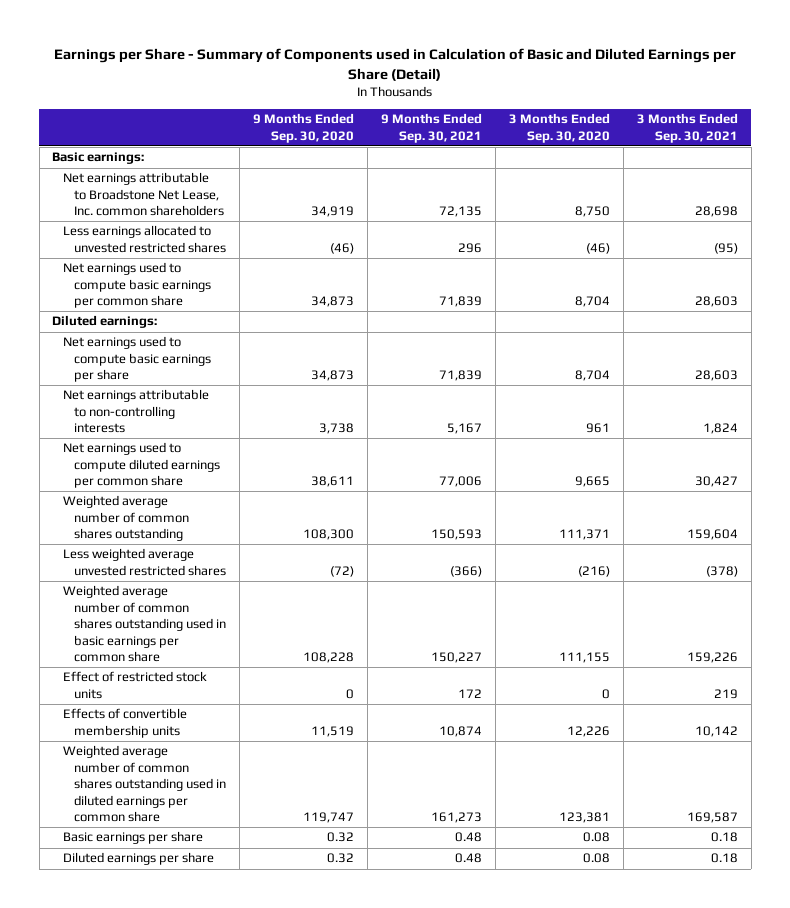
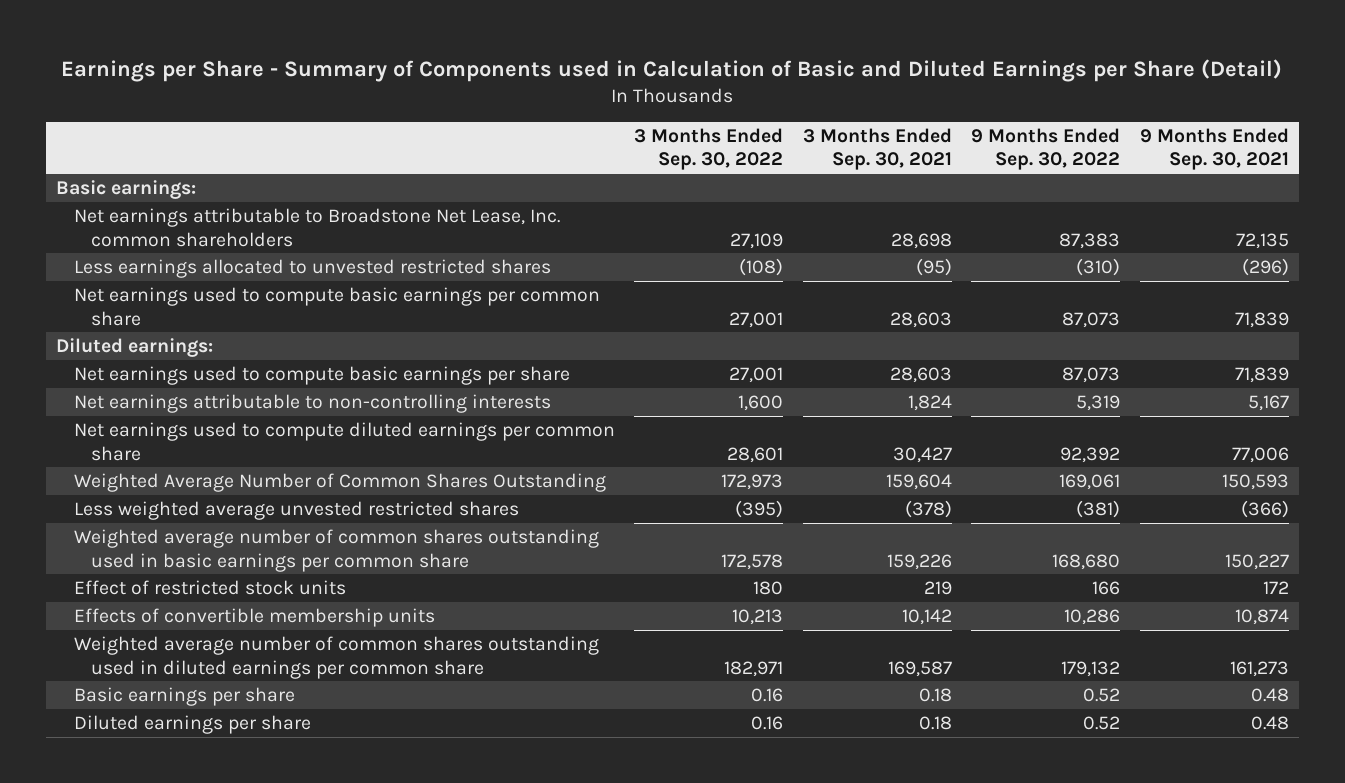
[252,113,354,143] 9 Months Ended Sep. 30, 2020 -> none
[508,113,610,143] 3 Months Ended Sep. 30, 2020 -> none
none -> [634,127,784,171] 3 Months Ended Sep. 30, 2022
none -> [971,127,1121,171] 9 Months Ended Sep. 30, 2022
[457,242,482,253] 296 -> [1241,258,1289,277] (296)
[63,495,189,542] Weighted average number of common shares outstanding -> [73,473,606,493] Weighted Average Number of Common Shares Outstanding

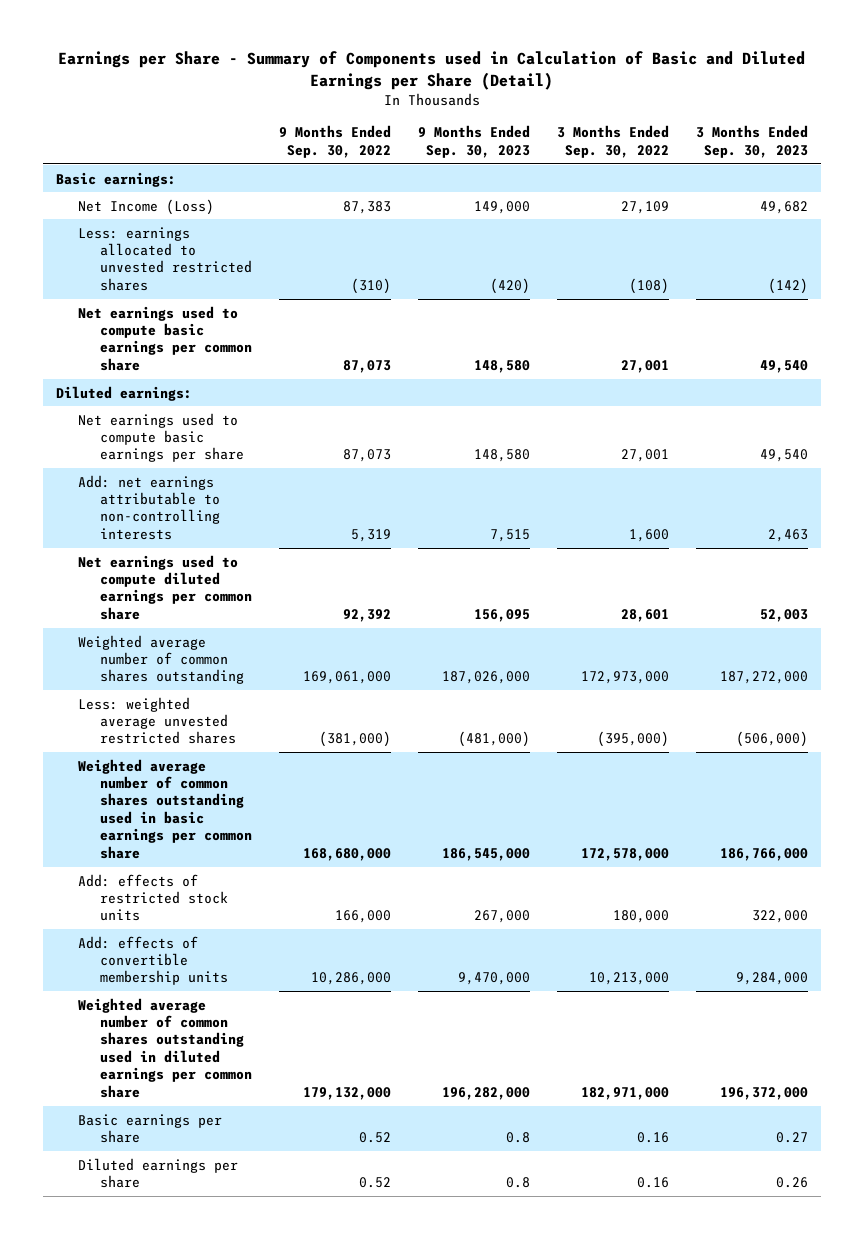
[802,127,952,171] 3 Months Ended Sep. 30, 2021 -> none
[1139,127,1289,171] 9 Months Ended Sep. 30, 2021 -> none
none -> [417,125,530,158] 9 Months Ended Sep. 30, 2023
none -> [695,125,808,158] 3 Months Ended Sep. 30, 2023
[73,208,560,247] Net earnings attributable to Broadstone Net Lease, Inc. common shareholders -> [78,198,215,215] Net Income (Loss)
[73,259,551,279] Less earnings allocated to unvested restricted shares -> [78,226,253,291] Less: earnings allocated to unvested restricted shares
[73,394,551,414] Net earnings attributable to non-controlling interests -> [78,474,221,540] Add: net earnings attributable to non-controlling interests
[73,473,606,493] Weighted Average Number of Common Shares Outstanding -> [78,634,245,685] Weighted average number of common shares outstanding
[721,474,784,491] 172,973 -> [580,671,669,685] 172,973,000
[1059,474,1121,491] 169,061 -> [303,671,392,685] 169,061,000
[73,501,519,521] Less weighted average unvested restricted shares -> [78,696,237,745] Less: weighted average unvested restricted shares
[735,500,784,519] (395) -> [596,731,669,748] (395,000)
[1076,500,1121,519] (381) -> [319,731,392,748] (381,000)
[721,553,784,570] 172,578 -> [580,847,669,861] 172,578,000
[1052,553,1121,570] 168,680 -> [303,847,392,861] 168,680,000
[73,580,346,596] Effect of restricted stock units -> [78,873,229,922] Add: effects of restricted stock units
[753,581,784,596] 180 -> [612,910,669,924] 180,000
[1092,581,1121,596] 166 -> [335,910,392,924] 166,000
[73,608,435,628] Effects of convertible membership units -> [78,935,229,986] Add: effects of convertible membership units
[732,609,784,626] 10,213 -> [588,972,669,986] 10,213,000
[1064,609,1121,626] 10,286 -> [311,972,392,986] 10,286,000
[724,660,784,677] 182,971 -> [580,1086,669,1100] 182,971,000
[1061,660,1121,677] 179,132 -> [303,1086,392,1100] 179,132,000

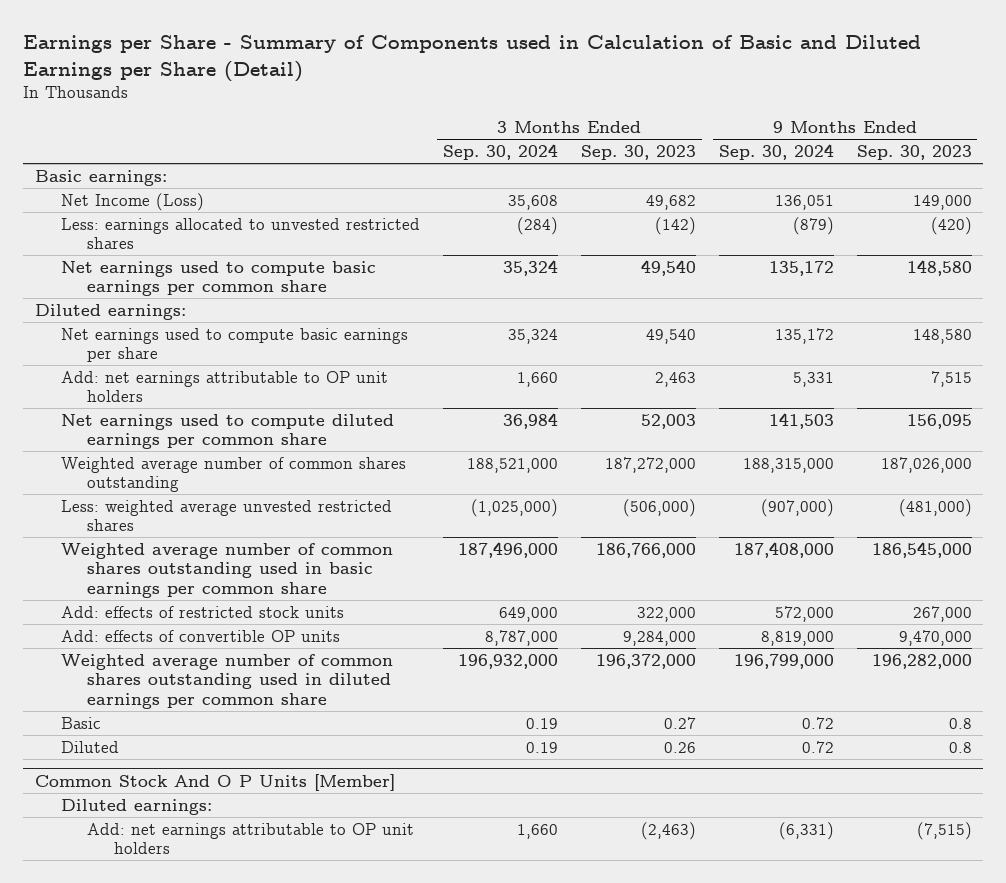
[279,125,392,158] 9 Months Ended Sep. 30, 2022 -> none
[556,125,669,158] 3 Months Ended Sep. 30, 2022 -> none
none -> [442,144,558,161] Sep. 30, 2024
none -> [718,144,834,161] Sep. 30, 2024
[78,474,221,540] Add: net earnings attributable to non-controlling interests -> [61,370,389,403] Add: net earnings attributable to OP unit holders
[78,935,229,986] Add: effects of convertible membership units -> [61,629,341,642] Add: effects of convertible OP units
[78,1113,223,1144] Basic earnings per share -> [61,716,102,729] Basic
[78,1157,239,1189] Diluted earnings per share -> [61,740,120,753] Diluted
none -> [34,773,395,791] Common Stock And O P Units [Member]
none -> [61,798,213,815] Diluted earnings:
none -> [87,822,415,855] Add: net earnings attributable to OP unit holders

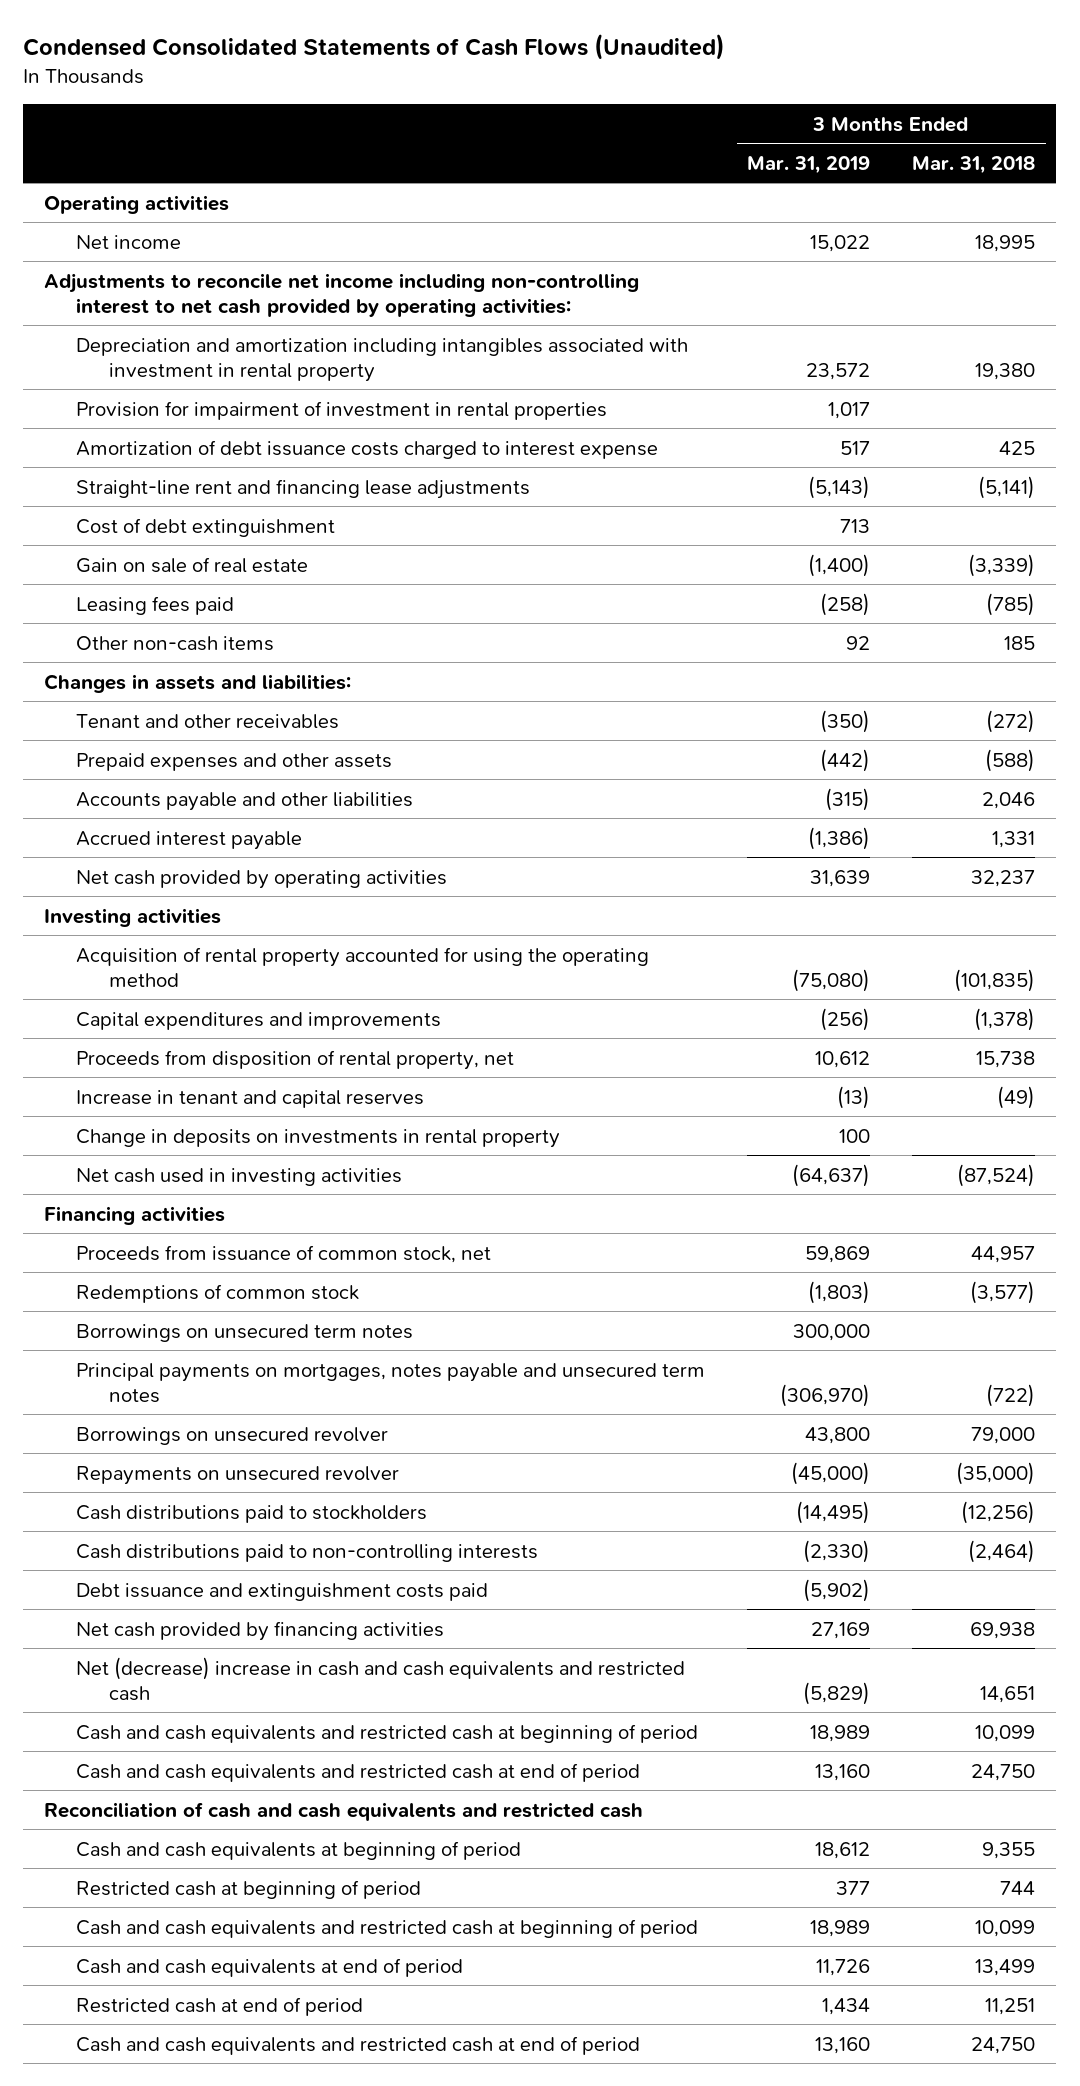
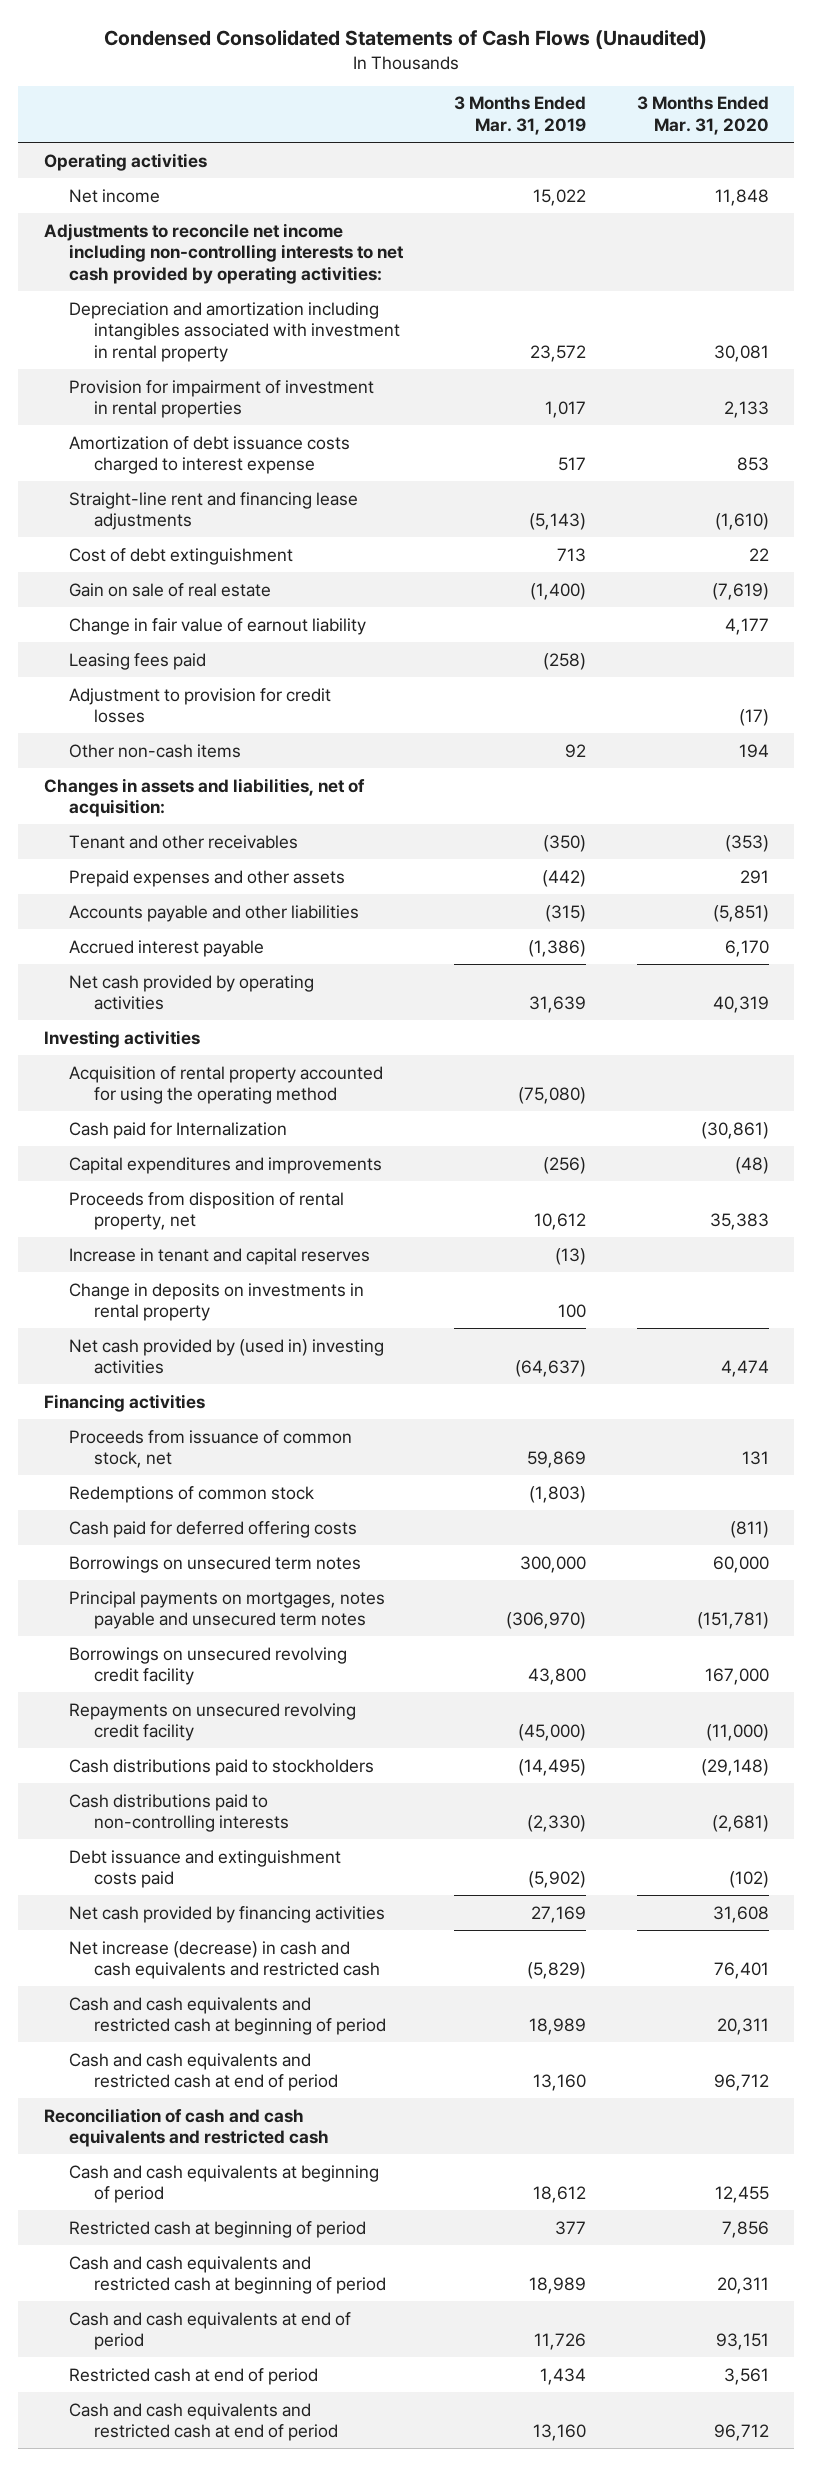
[912,155,1036,174] Mar. 31, 2018 -> none
none -> [636,96,769,135] 3 Months Ended Mar. 31, 2020
[44,272,640,317] Adjustments to reconcile net income including non-controlling interest to net cash provided by operating activities: -> [43,222,404,284] Adjustments to reconcile net income including non-controlling interests to net cash provided by operating activities:
none -> [68,617,366,635] Change in fair value of earnout liability
none -> [68,687,331,724] Adjustment to provision for credit losses
[44,673,352,693] Changes in assets and liabilities: -> [43,777,365,818] Changes in assets and liabilities, net of acquisition:
none -> [68,1121,287,1139] Cash paid for Internalization
[76,1167,403,1186] Net cash used in investing activities -> [68,1338,384,1375] Net cash provided by (used in) investing activities
none -> [68,1520,357,1538] Cash paid for deferred offering costs
[76,1426,389,1445] Borrowings on unsecured revolver -> [68,1646,347,1686] Borrowings on unsecured revolving credit facility
[76,1465,400,1485] Repayments on unsecured revolver -> [68,1702,356,1742] Repayments on unsecured revolving credit facility
[76,1656,686,1701] Net (decrease) increase in cash and cash equivalents and restricted cash -> [68,1940,380,1980] Net increase (decrease) in cash and cash equivalents and restricted cash

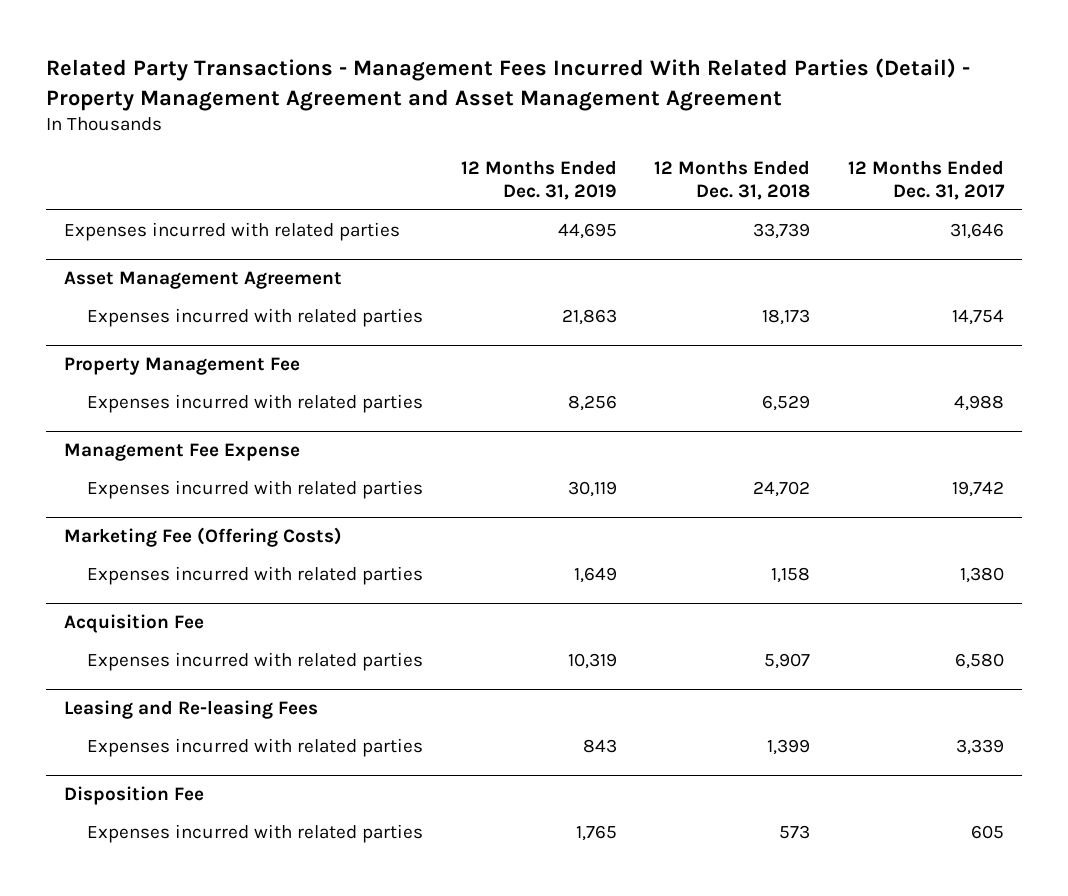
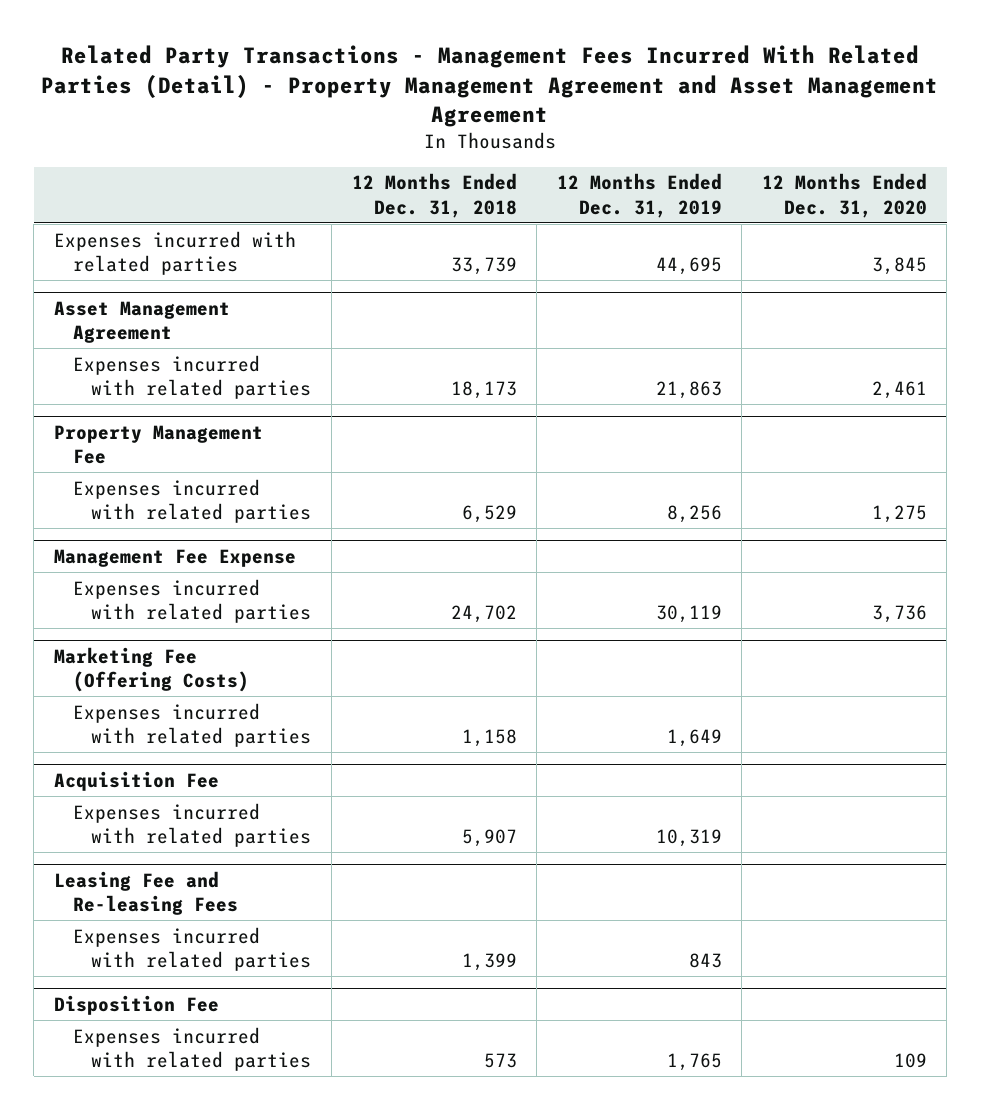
[847,160,1005,200] 12 Months Ended Dec. 31, 2017 -> none
none -> [761,173,927,218] 12 Months Ended Dec. 31, 2020
[64,700,319,720] Leasing and Re-leasing Fees -> [53,870,238,915] Leasing Fee and Re-leasing Fees

